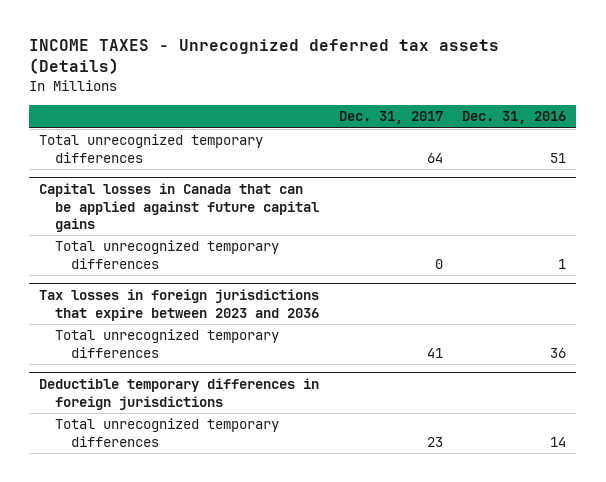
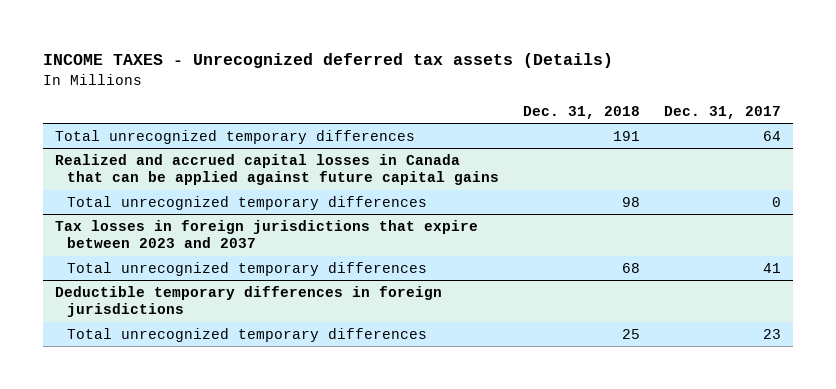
[462,111,567,125] Dec. 31, 2016 -> none
none -> [523,105,641,119] Dec. 31, 2018
[39,183,320,232] Capital losses in Canada that can be applied against future capital gains -> [55,153,500,186] Realized and accrued capital losses in Canada that can be applied against future capital gains
[39,289,320,321] Tax losses in foreign jurisdictions that expire between 2023 and 2036 -> [55,219,479,249] Tax losses in foreign jurisdictions that expire between 2023 and 2037

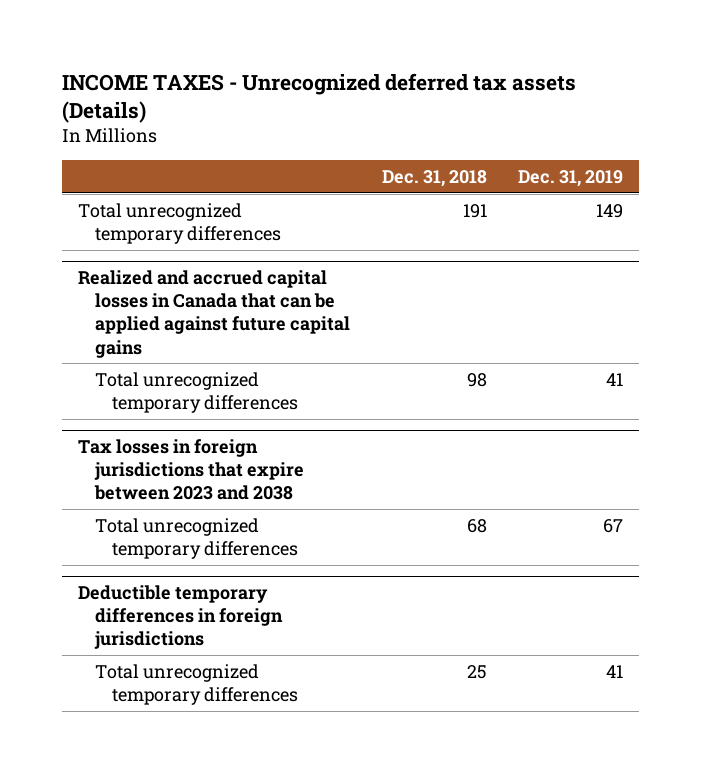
[664,105,782,119] Dec. 31, 2017 -> none
none -> [518,169,624,187] Dec. 31, 2019
[55,219,479,249] Tax losses in foreign jurisdictions that expire between 2023 and 2037 -> [77,439,304,501] Tax losses in foreign jurisdictions that expire between 2023 and 2038

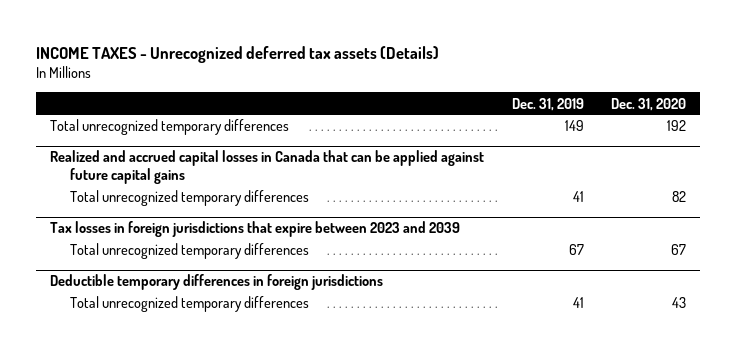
[381,169,487,187] Dec. 31, 2018 -> none
none -> [611,97,687,111] Dec. 31, 2020
[77,439,304,501] Tax losses in foreign jurisdictions that expire between 2023 and 2038 -> [50,221,461,238] Tax losses in foreign jurisdictions that expire between 2023 and 2039

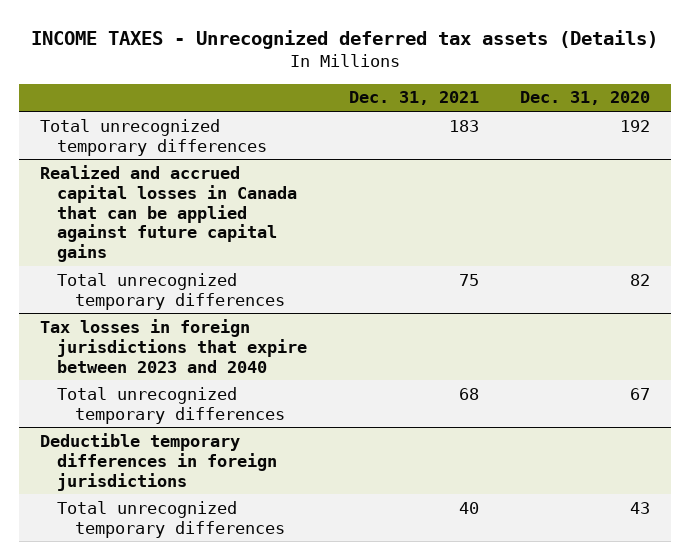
[511,97,584,111] Dec. 31, 2019 -> none
none -> [348,91,479,106] Dec. 31, 2021
[50,221,461,238] Tax losses in foreign jurisdictions that expire between 2023 and 2039 -> [39,318,308,373] Tax losses in foreign jurisdictions that expire between 2023 and 2040

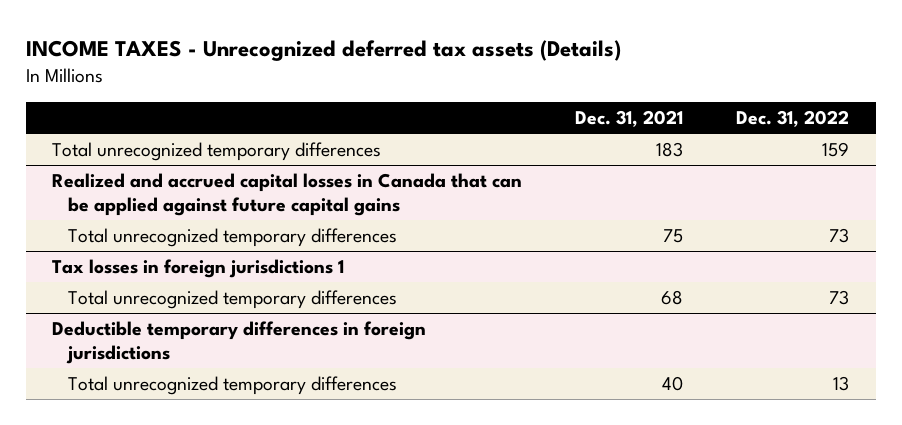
[520,91,651,106] Dec. 31, 2020 -> none
none -> [736,109,850,127] Dec. 31, 2022
[39,318,308,373] Tax losses in foreign jurisdictions that expire between 2023 and 2040 -> [52,259,345,279] Tax losses in foreign jurisdictions 1

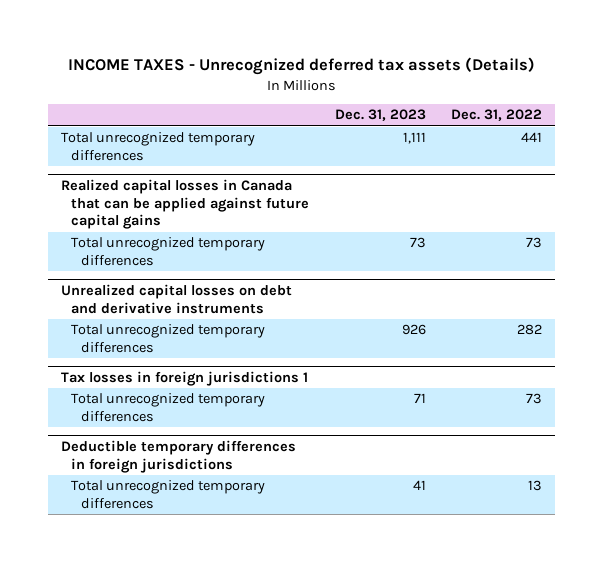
[575,109,684,127] Dec. 31, 2021 -> none
none -> [334,109,426,122] Dec. 31, 2023
[822,142,850,158] 159 -> [521,132,543,143] 441
[52,173,523,217] Realized and accrued capital losses in Canada that can be applied against future capital gains -> [60,179,310,230] Realized capital losses in Canada that can be applied against future capital gains
none -> [60,284,292,314] Unrealized capital losses on debt and derivative instruments
none -> [71,324,266,353] Total unrecognized temporary differences

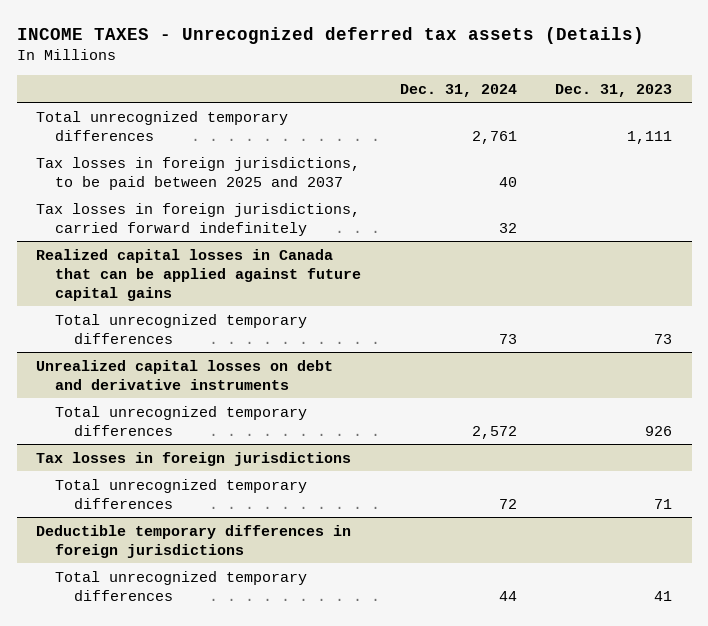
[451,109,543,122] Dec. 31, 2022 -> none
none -> [399,83,517,97] Dec. 31, 2024
none -> [36,156,361,190] Tax losses in foreign jurisdictions, to be paid between 2025 and 2037
none -> [36,202,361,236] Tax losses in foreign jurisdictions, carried forward indefinitely
[60,371,308,387] Tax losses in foreign jurisdictions 1 -> [36,451,352,466] Tax losses in foreign jurisdictions

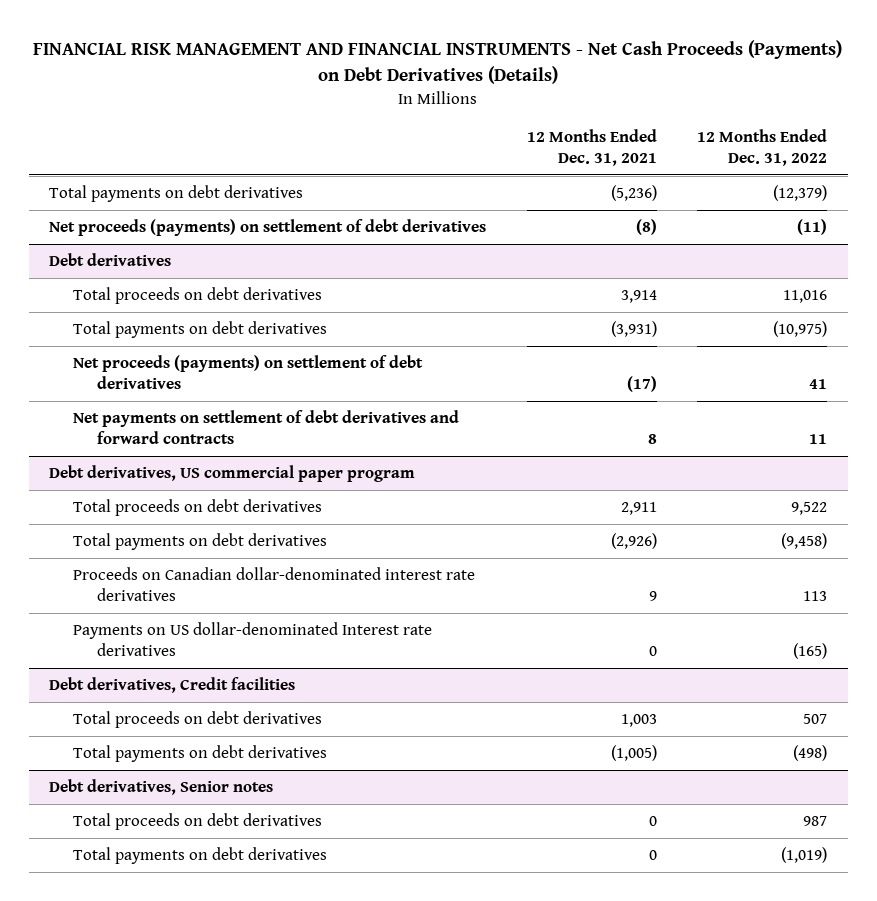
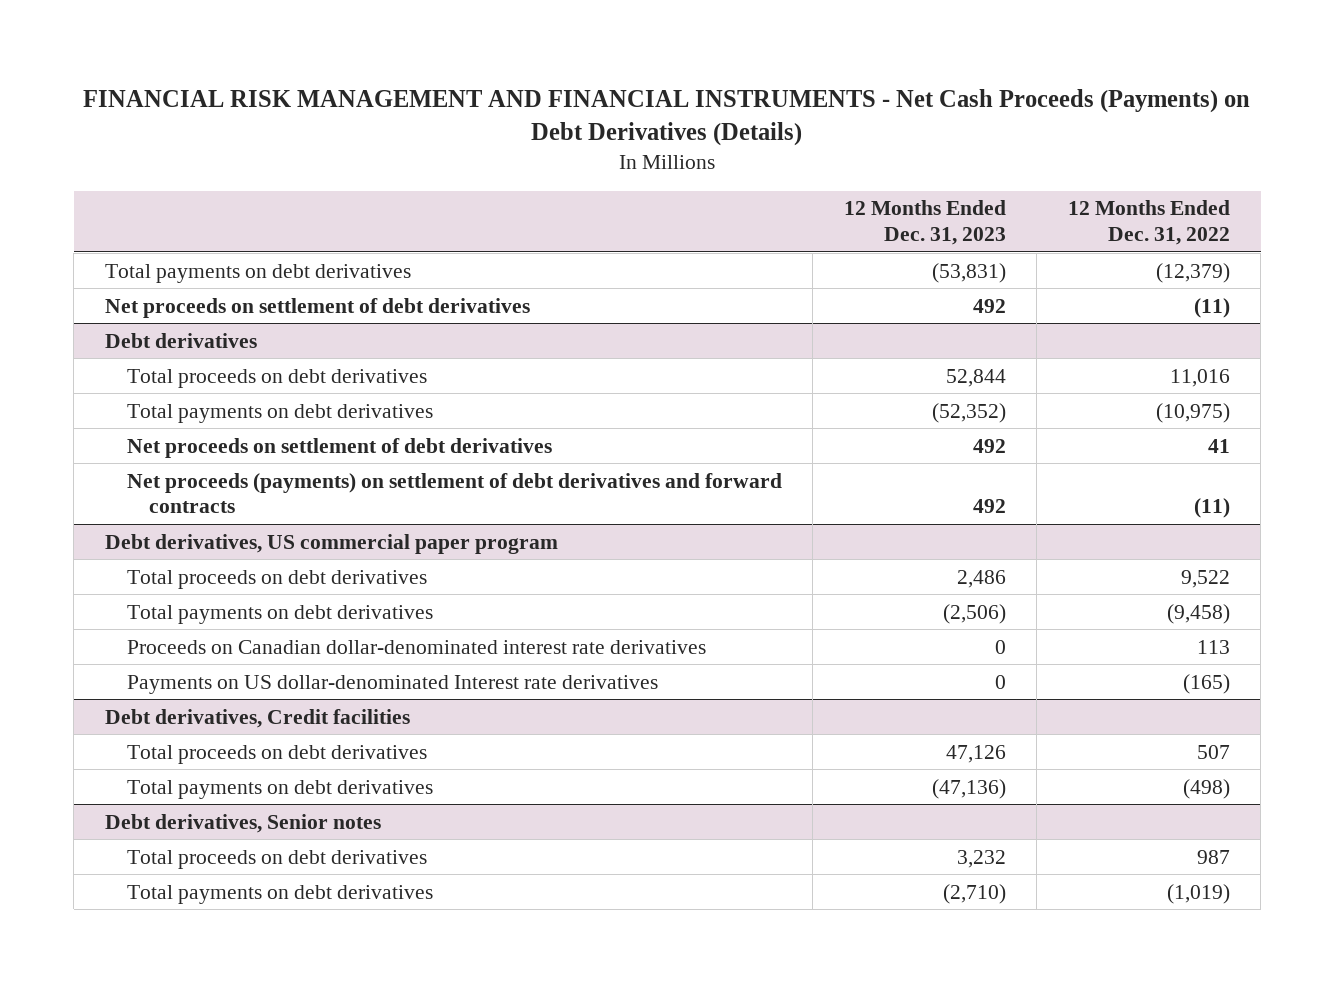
[526,129,657,167] 12 Months Ended Dec. 31, 2021 -> none
none -> [843,200,1006,245] 12 Months Ended Dec. 31, 2023
[49,219,487,237] Net proceeds (payments) on settlement of debt derivatives -> [104,297,530,318] Net proceeds on settlement of debt derivatives
[72,355,423,389] Net proceeds (payments) on settlement of debt derivatives -> [126,437,552,458] Net proceeds on settlement of debt derivatives
[72,410,459,444] Net payments on settlement of debt derivatives and forward contracts -> [126,472,782,514] Net proceeds (payments) on settlement of debt derivatives and forward contracts
[809,433,828,444] 11 -> [1193,498,1230,519] (11)

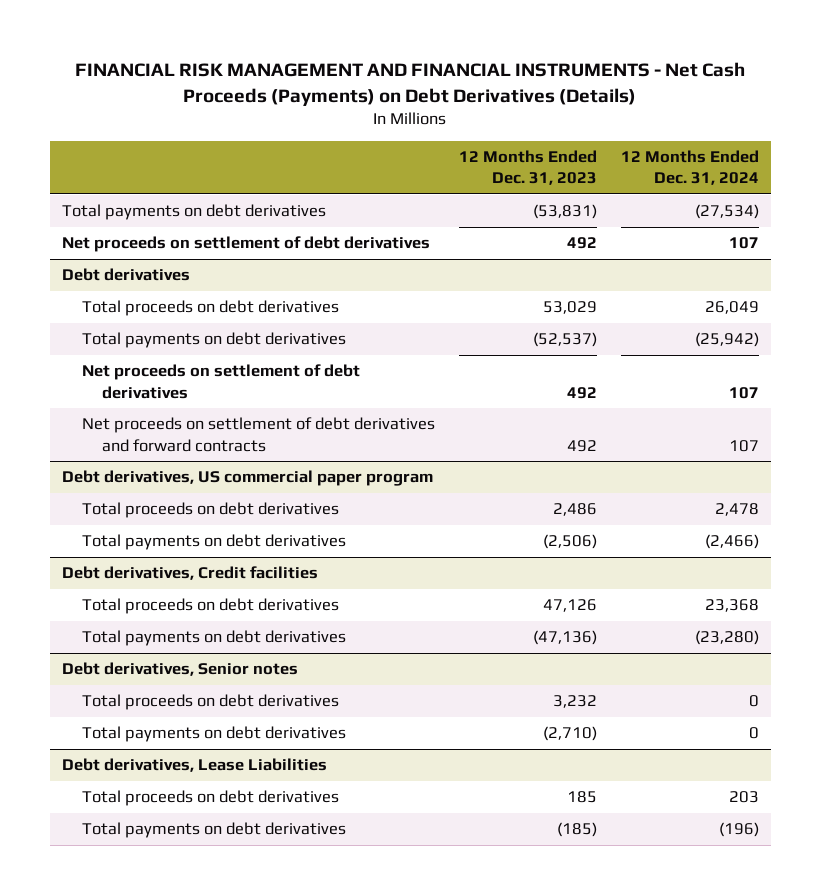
[1067,200,1230,245] 12 Months Ended Dec. 31, 2022 -> none
none -> [620,149,759,186] 12 Months Ended Dec. 31, 2024
[945,368,1006,387] 52,844 -> [542,301,597,315] 53,029
[931,402,1006,423] (52,352) -> [532,332,597,348] (52,537)
[126,472,782,514] Net proceeds (payments) on settlement of debt derivatives and forward contracts -> [81,417,435,452] Net proceeds on settlement of debt derivatives and forward contracts
[126,639,706,654] Proceeds on Canadian dollar-denominated interest rate derivatives -> none
[126,674,658,694] Payments on US dollar-denominated Interest rate derivatives -> none
none -> [61,758,327,773] Debt derivatives, Lease Liabilities
none -> [81,790,339,807] Total proceeds on debt derivatives
none -> [81,822,346,839] Total payments on debt derivatives

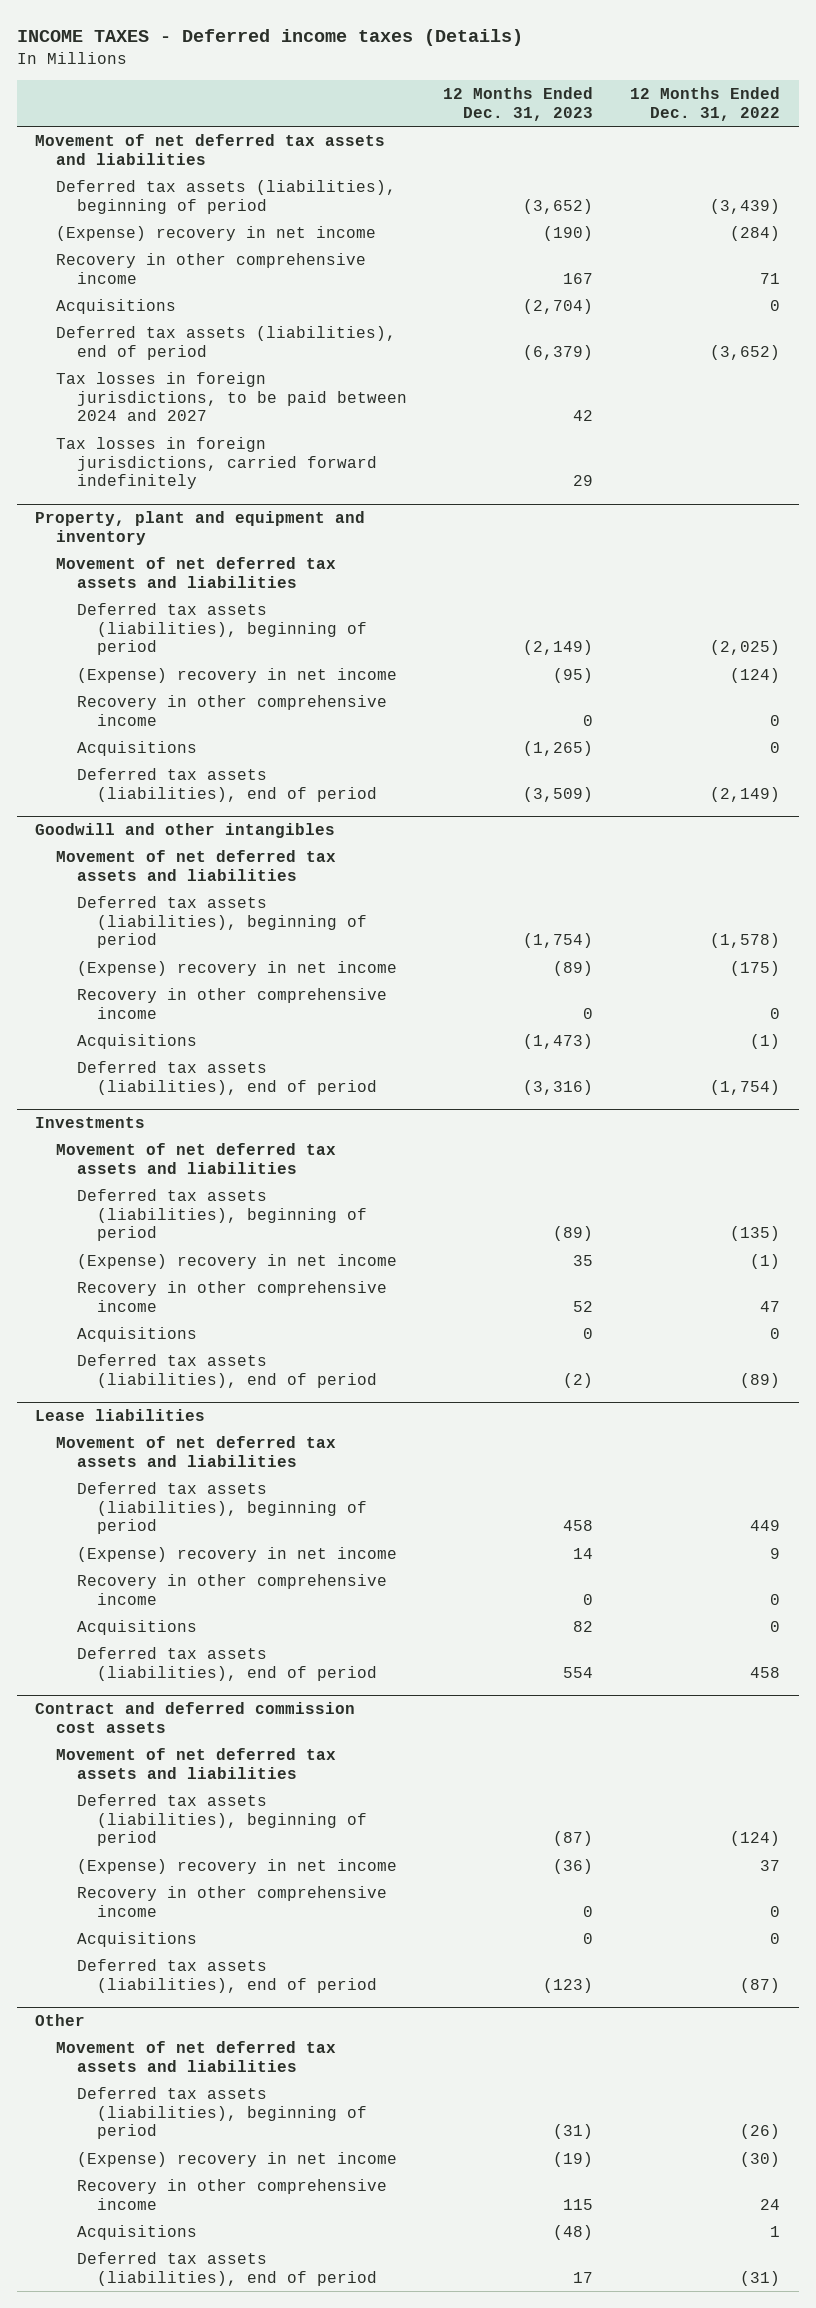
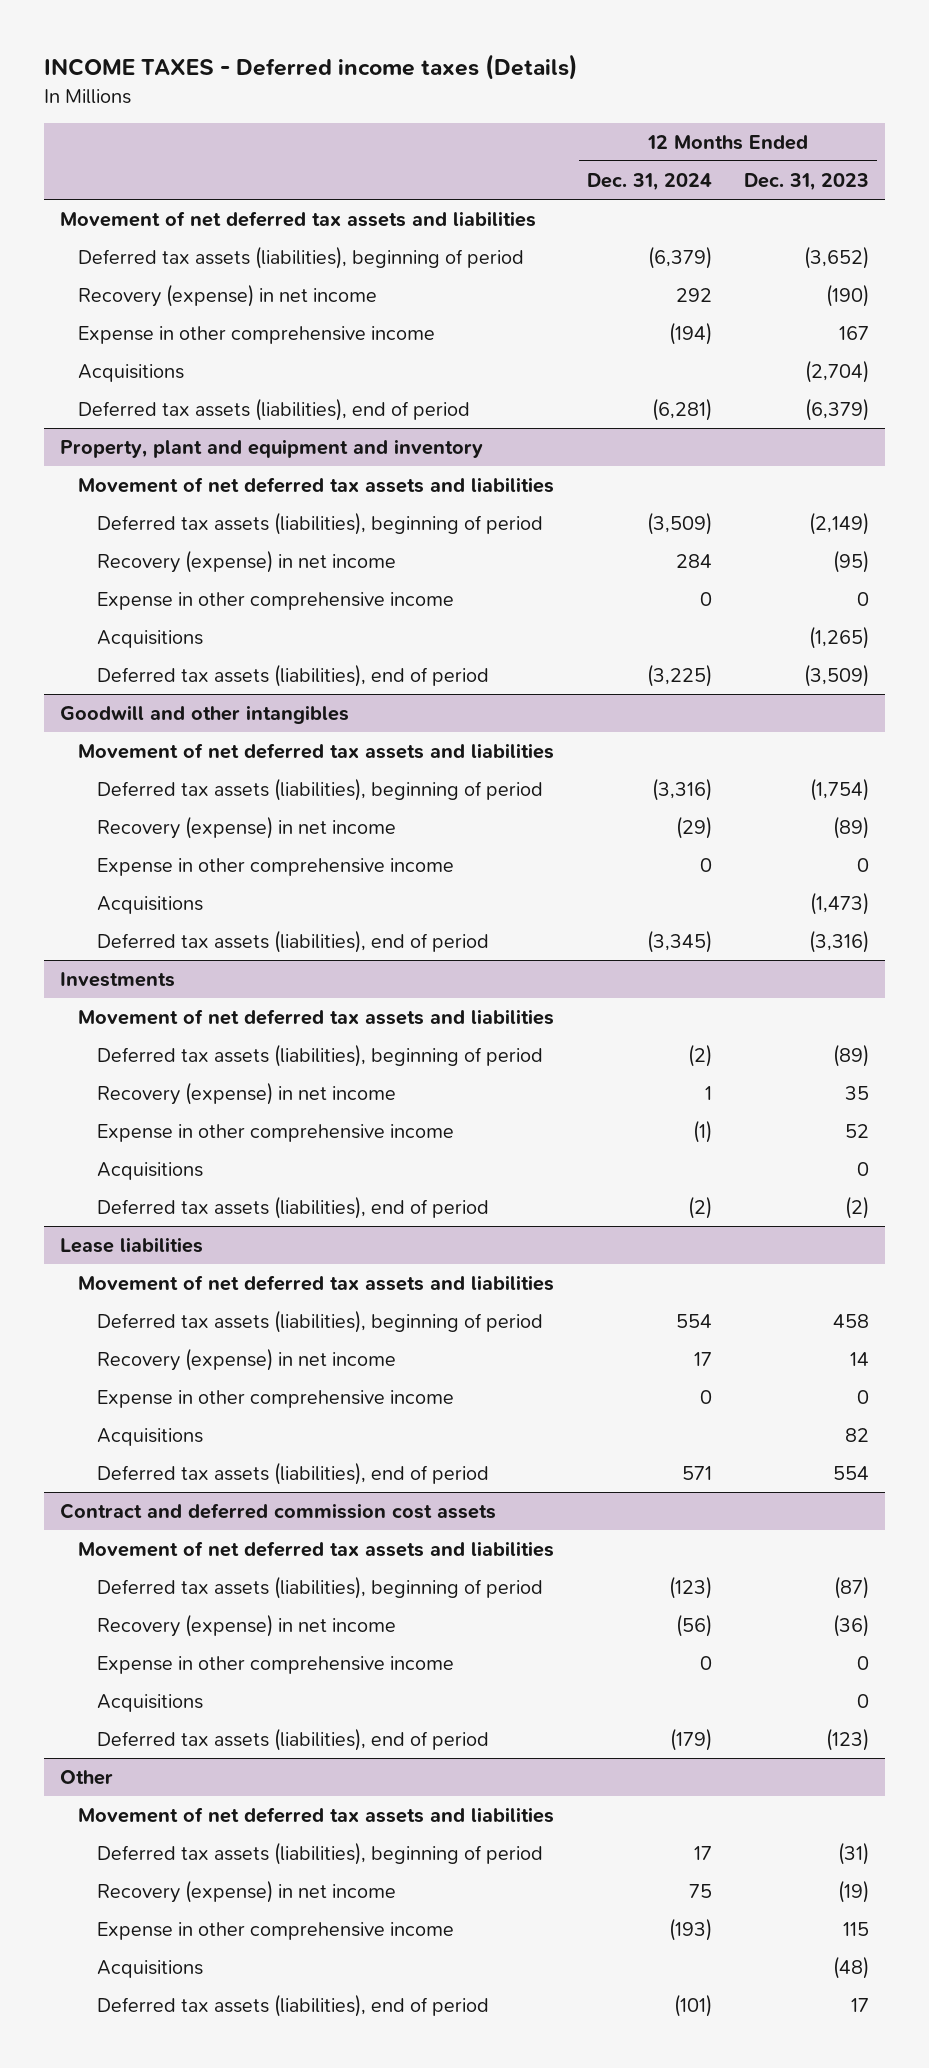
[630,87,781,121] 12 Months Ended Dec. 31, 2022 -> none
none -> [586,172,712,191] Dec. 31, 2024
[56,225,377,241] (Expense) recovery in net income -> [78,283,378,307] Recovery (expense) in net income
[56,252,367,284] Recovery in other comprehensive income -> [78,325,436,344] Expense in other comprehensive income
[56,371,407,422] Tax losses in foreign jurisdictions, to be paid between 2024 and 2027 -> none
[56,436,377,490] Tax losses in foreign jurisdictions, carried forward indefinitely -> none
[76,667,397,683] (Expense) recovery in net income -> [96,549,396,573] Recovery (expense) in net income
[76,694,387,726] Recovery in other comprehensive income -> [96,591,454,610] Expense in other comprehensive income
[76,960,397,976] (Expense) recovery in net income -> [96,815,396,839] Recovery (expense) in net income
[76,987,387,1019] Recovery in other comprehensive income -> [96,857,454,876] Expense in other comprehensive income
[76,1253,397,1269] (Expense) recovery in net income -> [96,1081,396,1105] Recovery (expense) in net income
[76,1280,387,1312] Recovery in other comprehensive income -> [96,1123,454,1142] Expense in other comprehensive income
[76,1546,397,1562] (Expense) recovery in net income -> [96,1347,396,1371] Recovery (expense) in net income
[76,1573,387,1605] Recovery in other comprehensive income -> [96,1389,454,1408] Expense in other comprehensive income
[76,1858,397,1874] (Expense) recovery in net income -> [96,1613,396,1637] Recovery (expense) in net income
[76,1885,387,1917] Recovery in other comprehensive income -> [96,1655,454,1674] Expense in other comprehensive income
[76,2151,397,2167] (Expense) recovery in net income -> [96,1879,396,1903] Recovery (expense) in net income
[76,2178,387,2210] Recovery in other comprehensive income -> [96,1921,454,1940] Expense in other comprehensive income

